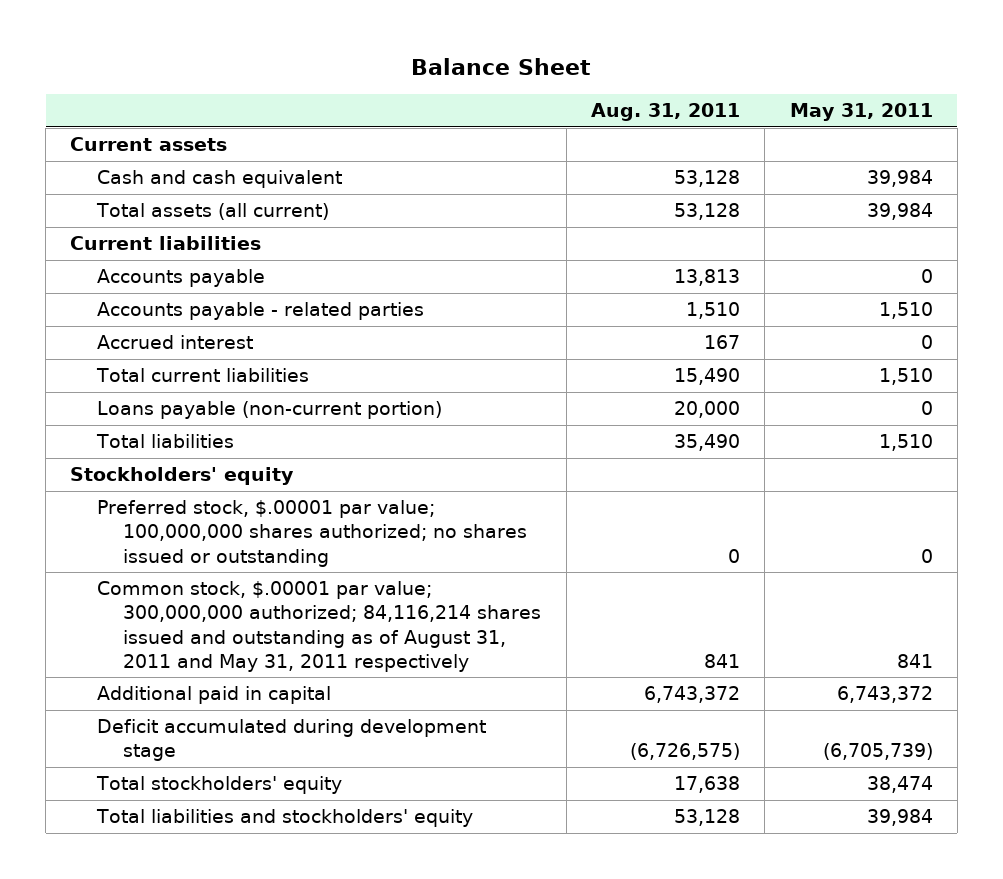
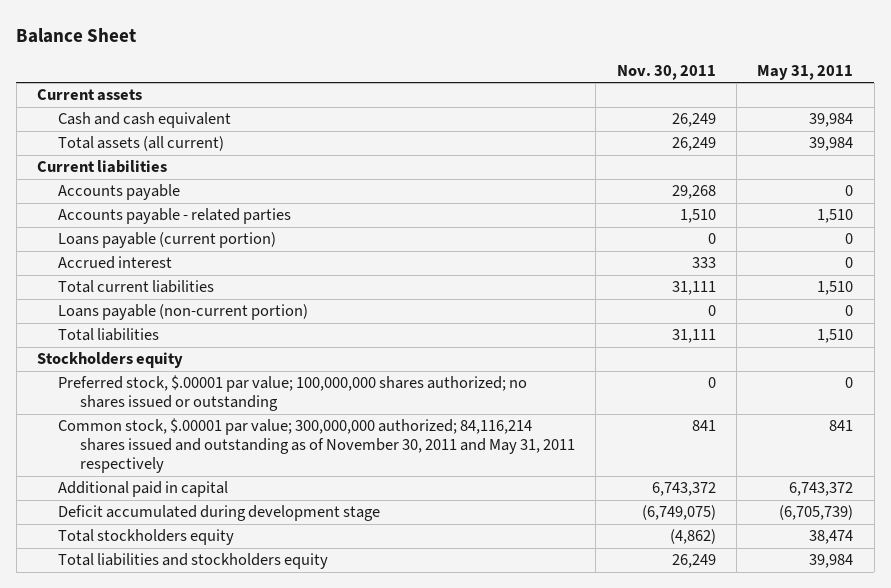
[590,102,740,121] Aug. 31, 2011 -> none
none -> [616,64,716,80] Nov. 30, 2011
none -> [58,232,277,249] Loans payable (current portion)
[70,467,295,486] Stockholders' equity -> [37,352,184,369] Stockholders equity
[96,581,542,672] Common stock, $.00001 par value; 300,000,000 authorized; 84,116,214 shares issued and outstanding as of August 31, 2011 and May 31, 2011 respectively -> [58,418,575,474] Common stock, $.00001 par value; 300,000,000 authorized; 84,116,214 shares issued and outstanding as of November 30, 2011 and May 31, 2011 respectively
[95,776,342,795] Total stockholders' equity -> [58,529,235,546] Total stockholders equity
[95,809,473,828] Total liabilities and stockholders' equity -> [58,553,329,570] Total liabilities and stockholders equity

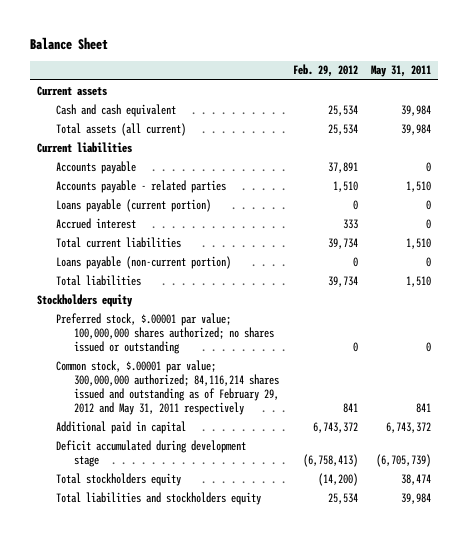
[616,64,716,80] Nov. 30, 2011 -> none
none -> [292,64,358,78] Feb. 29, 2012
[58,418,575,474] Common stock, $.00001 par value; 300,000,000 authorized; 84,116,214 shares issued and outstanding as of November 30, 2011 and May 31, 2011 respectively -> [55,359,280,415] Common stock, $.00001 par value; 300,000,000 authorized; 84,116,214 shares issued and outstanding as of February 29, 2012 and May 31, 2011 respectively

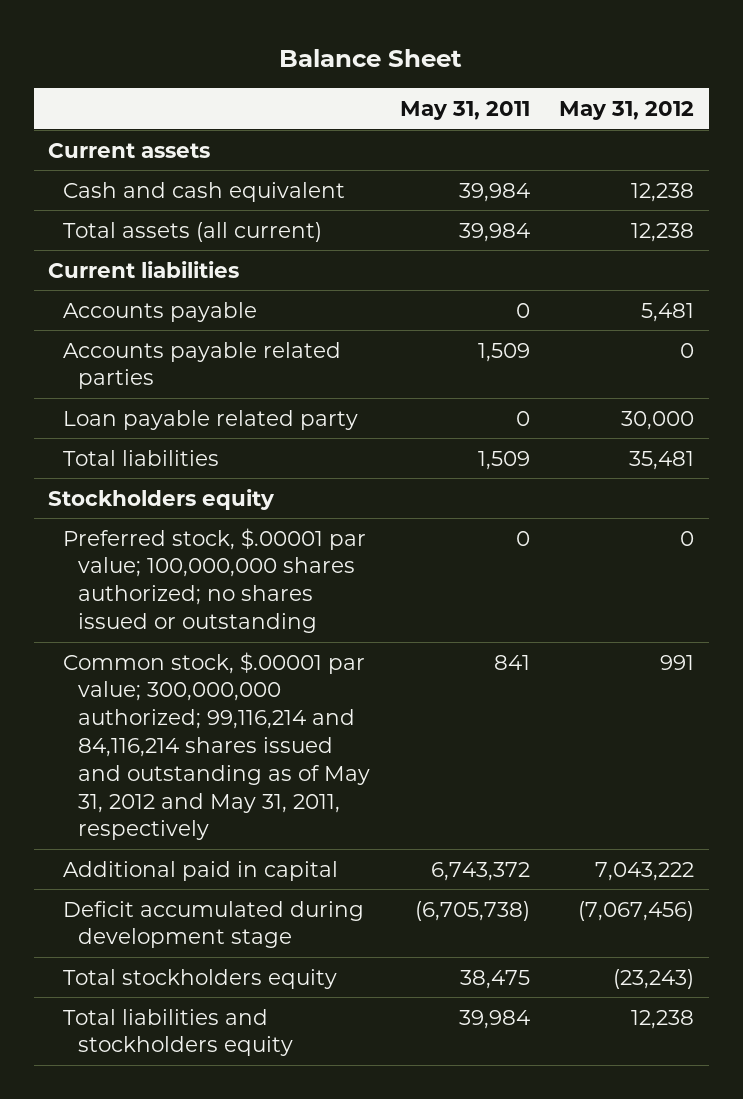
[292,64,358,78] Feb. 29, 2012 -> none
none -> [559,100,695,120] May 31, 2012
[55,198,211,212] Loans payable (current portion) -> none
[55,217,136,229] Accrued interest -> none
[55,236,181,248] Total current liabilities -> none
[55,255,231,269] Loans payable (non-current portion) -> none
[55,179,226,193] Accounts payable - related parties -> [63,341,342,390] Accounts payable related parties
[406,180,432,192] 1,510 -> [477,342,530,362] 1,509
none -> [63,409,359,430] Loan payable related party
[406,275,432,287] 1,510 -> [477,450,530,470] 1,509
[55,359,280,415] Common stock, $.00001 par value; 300,000,000 authorized; 84,116,214 shares issued and outstanding as of February 29, 2012 and May 31, 2011 respectively -> [63,651,371,841] Common stock, $.00001 par value; 300,000,000 authorized; 99,116,214 and 84,116,214 shares issued and outstanding as of May 31, 2012 and May 31, 2011, respectively
[376,453,432,467] (6,705,739) -> [414,900,530,921] (6,705,738)
[401,473,432,485] 38,474 -> [459,969,530,989] 38,475

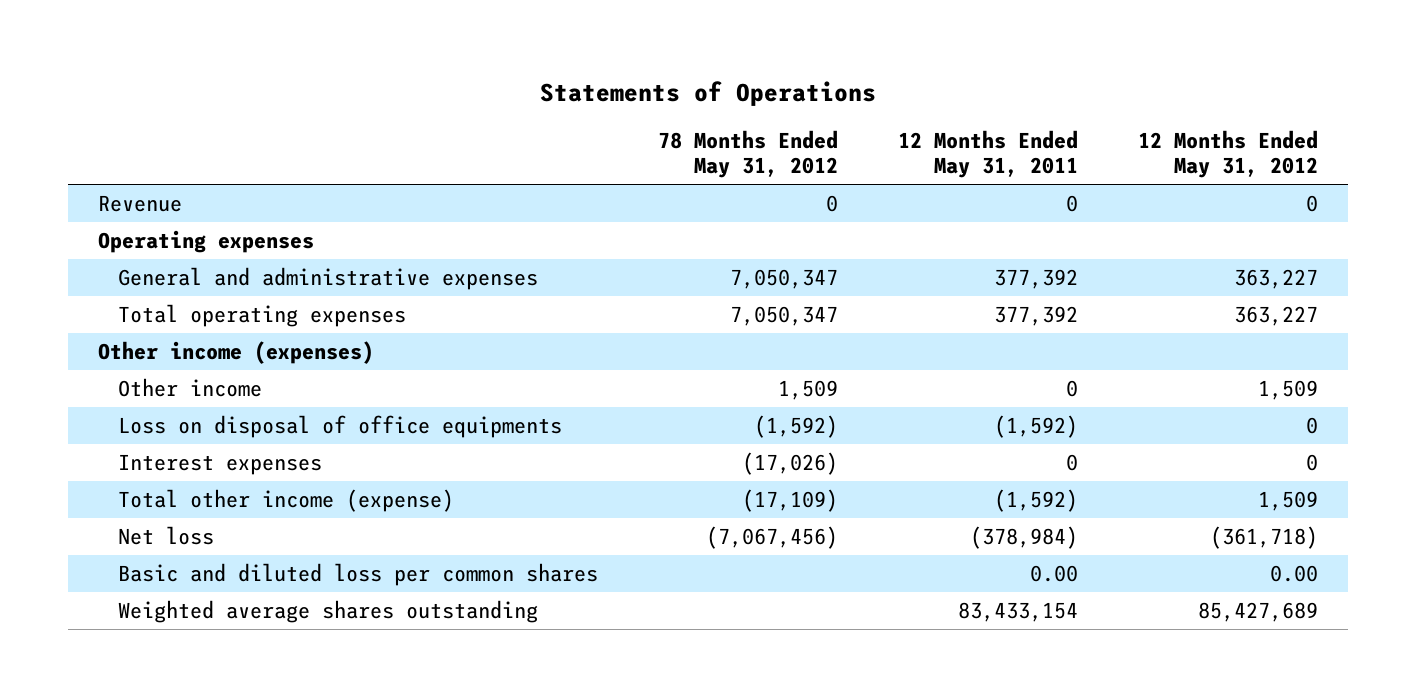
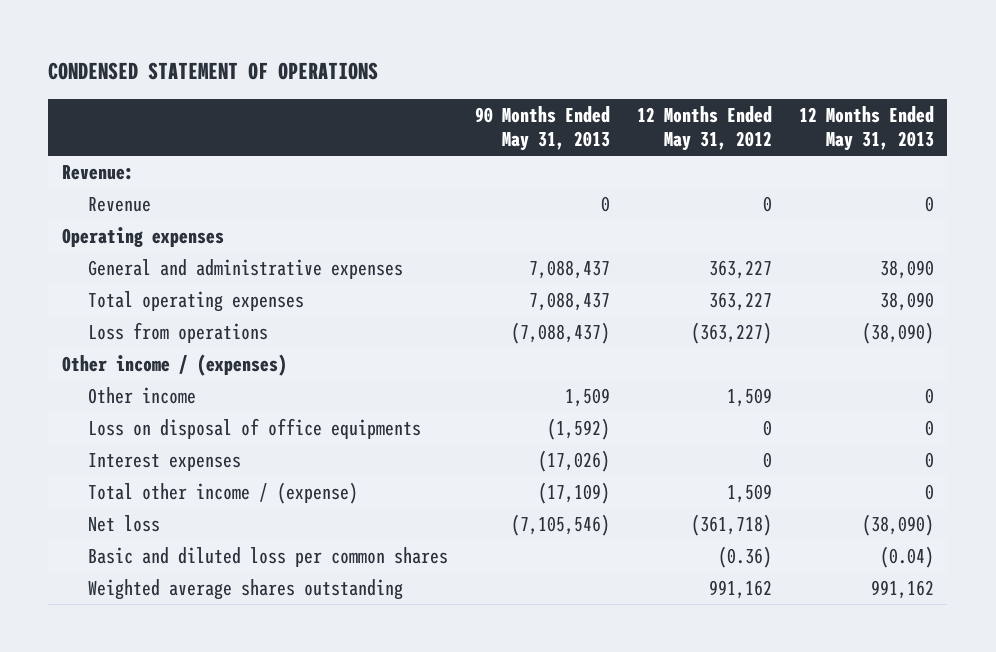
[539,80,876,106] Statements of Operations -> [48,61,379,80] CONDENSED STATEMENT OF OPERATIONS
[657,130,838,179] 78 Months Ended May 31, 2012 -> none
[897,130,1078,179] 12 Months Ended May 31, 2011 -> none
none -> [475,105,611,152] 90 Months Ended May 31, 2013
none -> [799,105,935,152] 12 Months Ended May 31, 2013
none -> [61,164,134,180] Revenue:
none -> [88,321,269,343] Loss from operations
[97,340,374,364] Other income (expenses) -> [61,353,287,376] Other income / (expenses)
[117,488,454,512] Total other income (expense) -> [88,481,359,504] Total other income / (expense)
[1269,564,1318,582] 0.00 -> [718,545,773,568] (0.36)
[1197,601,1318,622] 85,427,689 -> [709,579,773,599] 991,162

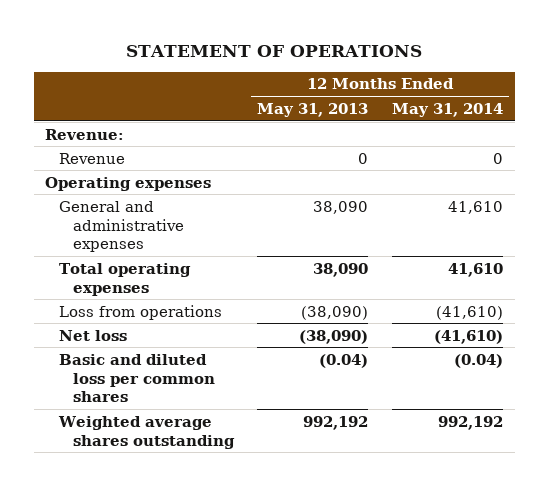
[48,61,379,80] CONDENSED STATEMENT OF OPERATIONS -> [126,44,423,57] STATEMENT OF OPERATIONS
[475,105,611,152] 90 Months Ended May 31, 2013 -> none
[637,105,773,152] 12 Months Ended May 31, 2012 -> none
none -> [391,102,503,117] May 31, 2014
[61,353,287,376] Other income / (expenses) -> none
[88,386,197,404] Other income -> none
[88,417,422,439] Loss on disposal of office equipments -> none
[88,452,242,471] Interest expenses -> none
[88,481,359,504] Total other income / (expense) -> none
[871,579,935,599] 991,162 -> [303,415,369,430] 992,192

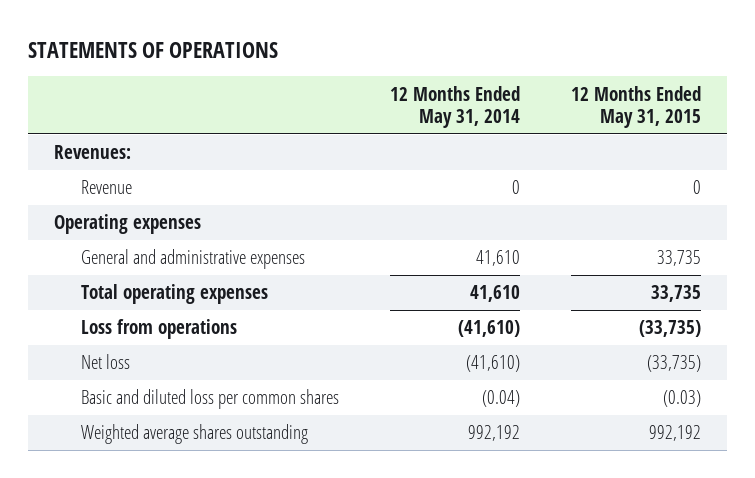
[126,44,423,57] STATEMENT OF OPERATIONS -> [28,41,279,58] STATEMENTS OF OPERATIONS
[257,102,369,117] May 31, 2013 -> none
none -> [571,85,702,128] 12 Months Ended May 31, 2015
[45,128,125,140] Revenue: -> [53,145,131,160] Revenues:

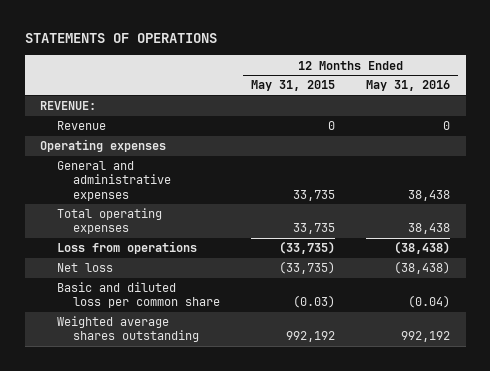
[390,85,521,128] 12 Months Ended May 31, 2014 -> none
none -> [366,80,451,92] May 31, 2016
[53,145,131,160] Revenues: -> [40,101,97,111] REVENUE:
[81,389,340,410] Basic and diluted loss per common shares -> [56,282,221,309] Basic and diluted loss per common share

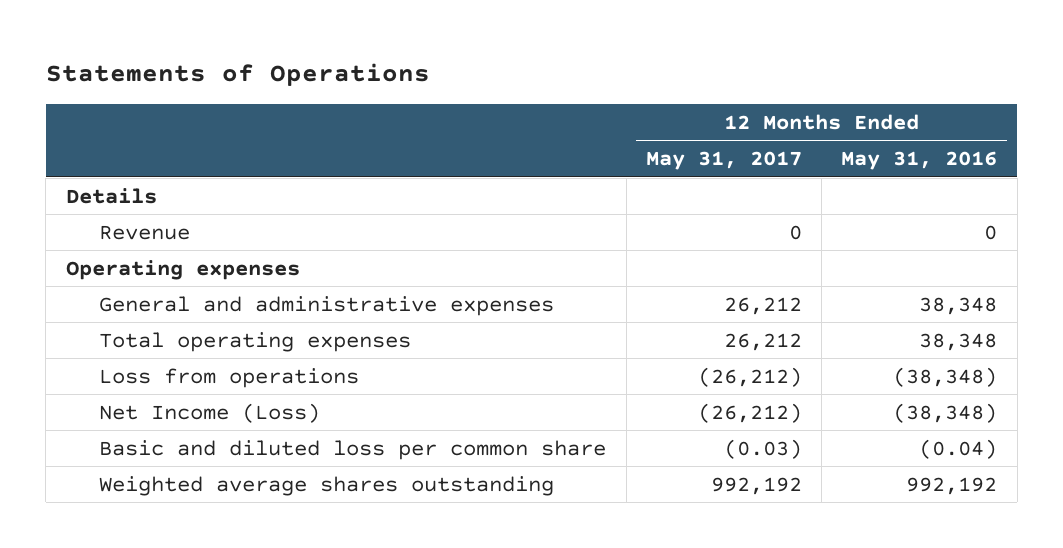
[24,33,217,44] STATEMENTS OF OPERATIONS -> [45,63,430,87] Statements of Operations
[251,80,336,92] May 31, 2015 -> none
none -> [645,151,802,171] May 31, 2017
[40,101,97,111] REVENUE: -> none
none -> [65,187,157,204] Details
[408,189,451,201] 38,438 -> [919,296,998,315] 38,348
[408,223,451,235] 38,438 -> [919,332,998,351] 38,348
[394,241,451,255] (38,438) -> [893,366,998,387] (38,348)
[56,263,113,273] Net loss -> [99,402,321,423] Net Income (Loss)
[394,261,451,275] (38,438) -> [893,402,998,423] (38,348)

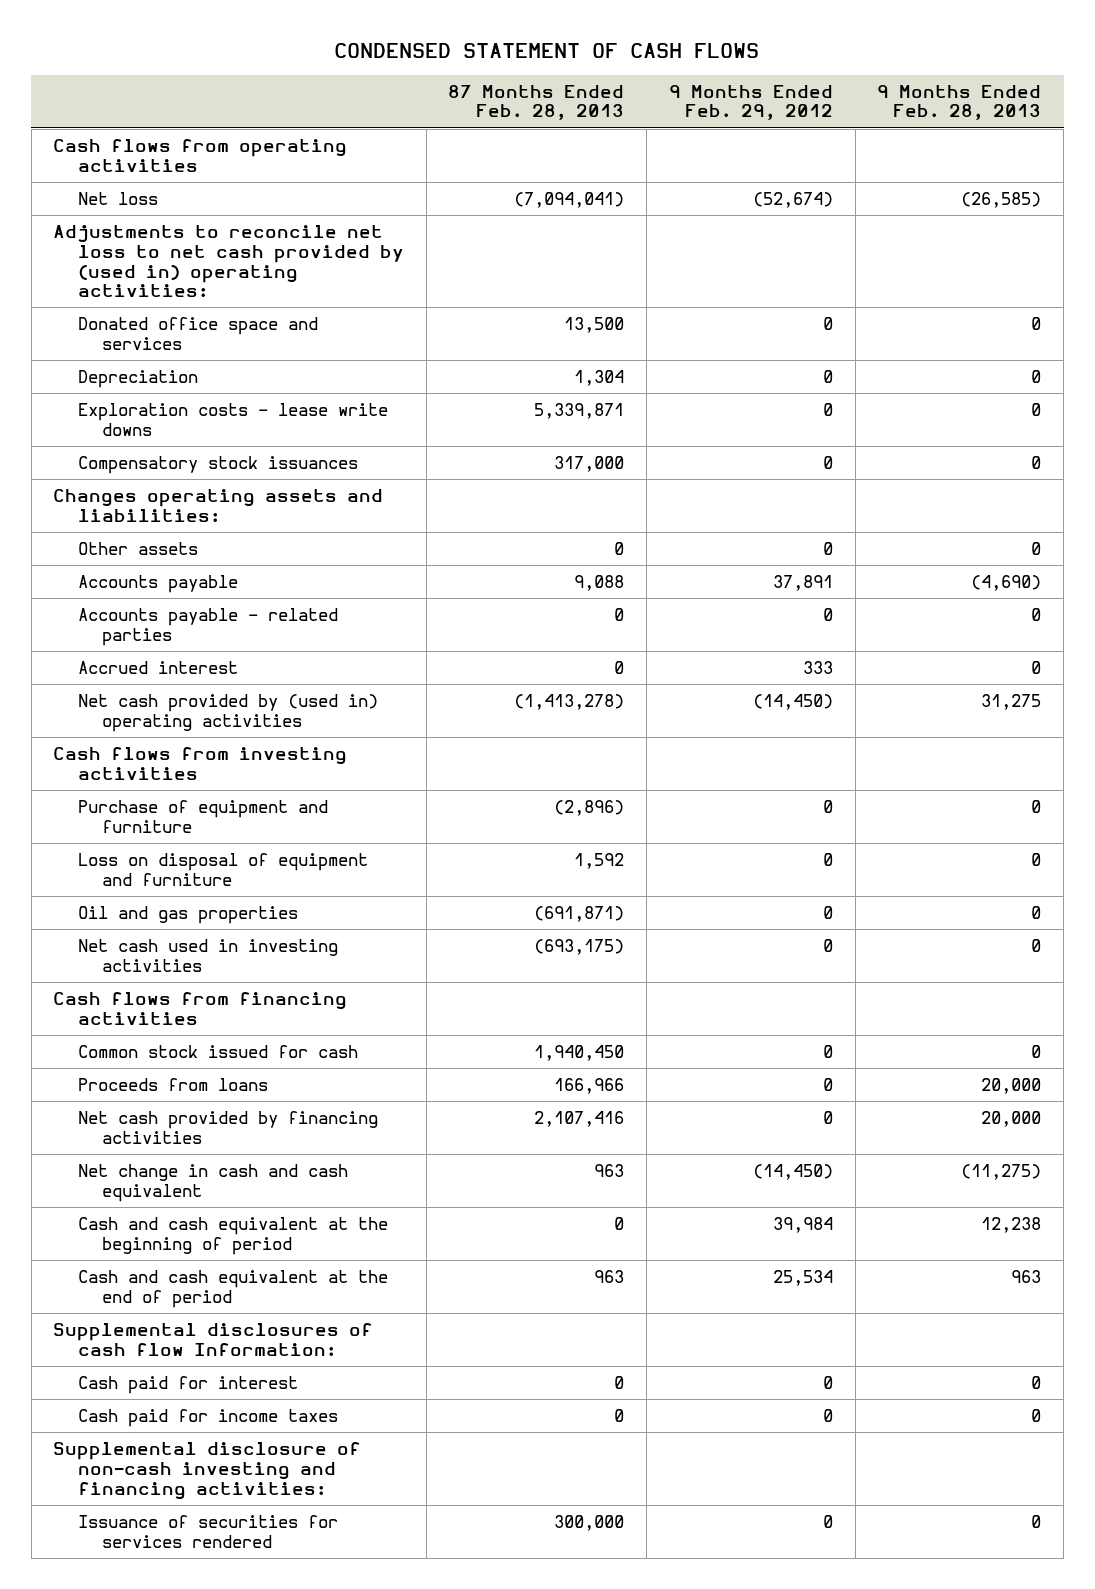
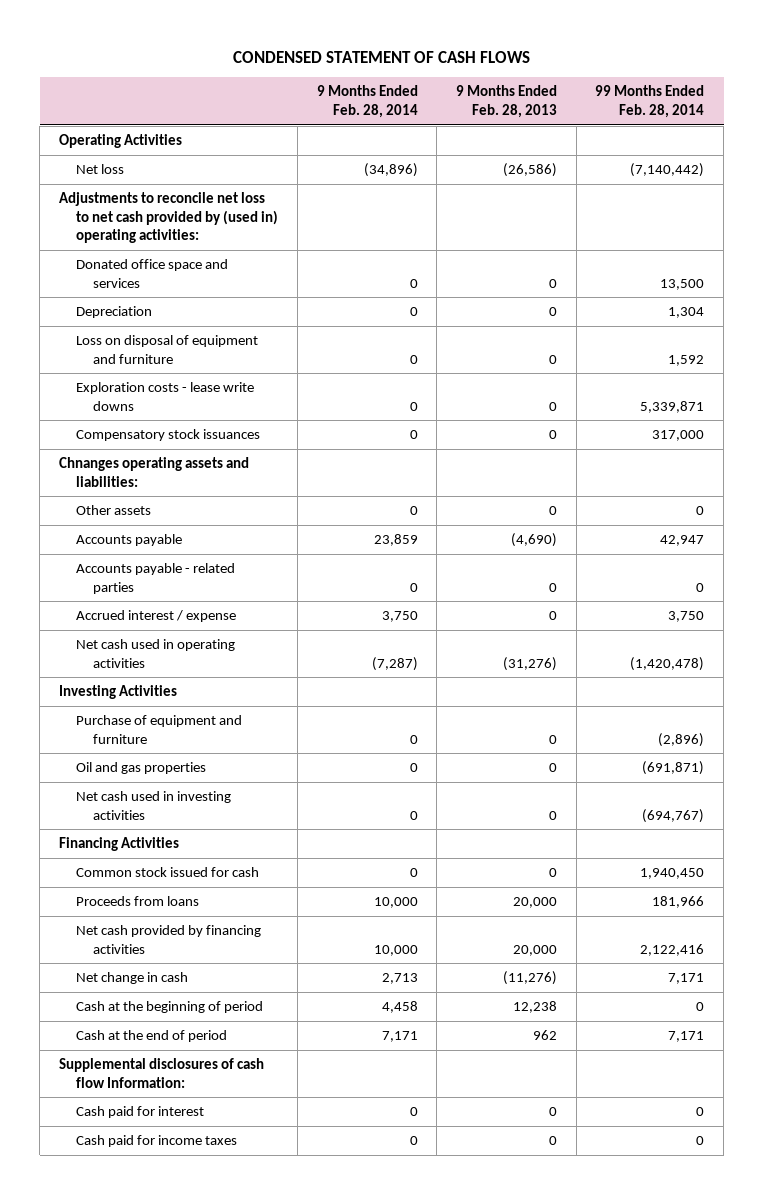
[448,84,625,121] 87 Months Ended Feb. 28, 2013 -> none
[668,84,833,121] 9 Months Ended Feb. 29, 2012 -> none
none -> [316,85,418,118] 9 Months Ended Feb. 28, 2014
none -> [595,85,705,118] 99 Months Ended Feb. 28, 2014
[53,139,348,172] Cash flows from operating activities -> none
none -> [59,134,183,149] Operating Activities
[961,192,1042,209] (26,585) -> [503,163,558,178] (26,586)
[77,853,368,886] Loss on disposal of equipment and furniture -> [76,335,259,364] Loss on disposal of equipment and furniture
[53,489,384,522] Changes operating assets and liabilities: -> [59,457,250,487] Chnanges operating assets and liabilities:
[77,661,238,675] Accrued interest -> [76,610,237,623] Accrued interest / expense
[77,694,378,732] Net cash provided by (used in) operating activities -> [76,639,236,668] Net cash used in operating activities
[981,694,1042,711] 31,275 -> [503,656,558,671] (31,276)
[53,747,348,780] Cash flows from investing activities -> [59,685,178,700] Investing Activities
[53,992,348,1025] Cash flows from financing activities -> [59,837,180,852] Financing Activities
[77,1164,348,1202] Net change in cash and cash equivalent -> [76,972,189,985] Net change in cash
[961,1164,1042,1181] (11,275) -> [503,971,558,986] (11,276)
[77,1217,388,1255] Cash and cash equivalent at the beginning of period -> [76,1001,264,1014] Cash at the beginning of period
[77,1270,388,1308] Cash and cash equivalent at the end of period -> [76,1030,228,1043] Cash at the end of period
[1011,1270,1042,1284] 963 -> [533,1030,558,1041] 962
[53,1442,362,1500] Supplemental disclosure of non-cash investing and financing activities: -> none
[77,1515,338,1548] Issuance of securities for services rendered -> none

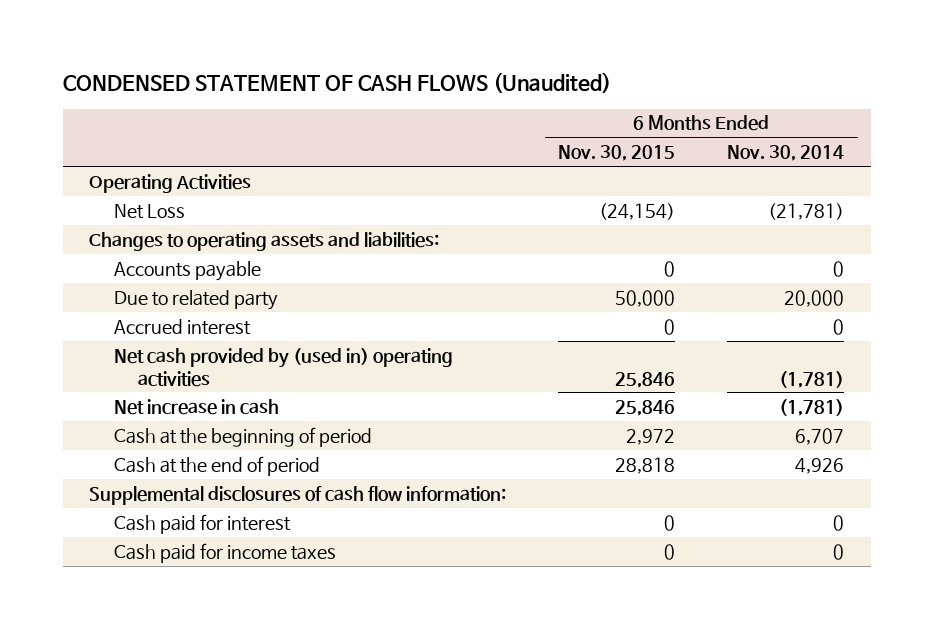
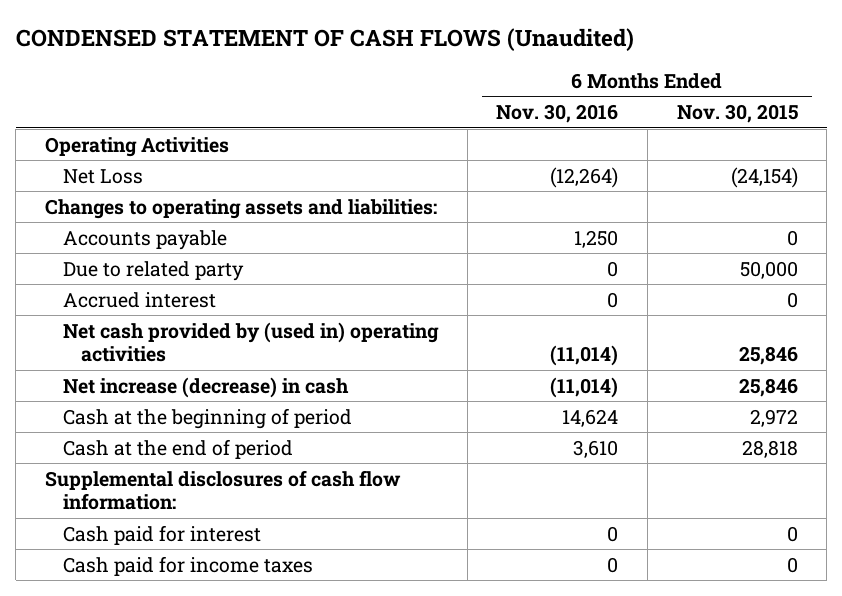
[727,145,845,162] Nov. 30, 2014 -> none
none -> [496,104,619,124] Nov. 30, 2016
[113,398,279,415] Net increase in cash -> [62,376,349,398] Net increase (decrease) in cash

